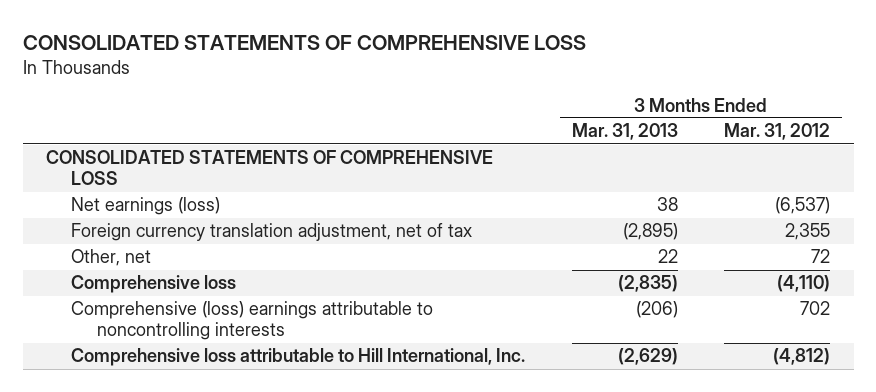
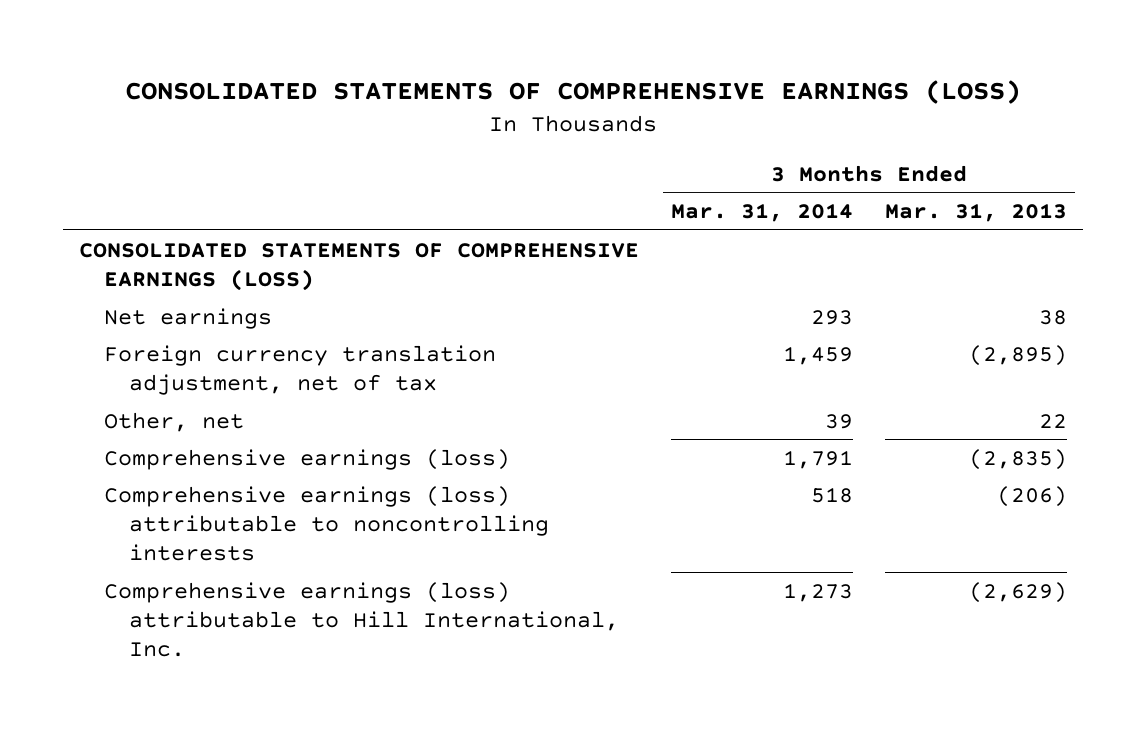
[22,35,586,51] CONSOLIDATED STATEMENTS OF COMPREHENSIVE LOSS -> [124,80,1021,105] CONSOLIDATED STATEMENTS OF COMPREHENSIVE EARNINGS (LOSS)
[724,123,831,141] Mar. 31, 2012 -> none
none -> [670,203,853,223] Mar. 31, 2014
[46,150,494,186] CONSOLIDATED STATEMENTS OF COMPREHENSIVE LOSS -> [78,242,639,292] CONSOLIDATED STATEMENTS OF COMPREHENSIVE EARNINGS (LOSS)
[71,197,221,216] Net earnings (loss) -> [104,307,273,329] Net earnings
[71,275,237,294] Comprehensive loss -> [104,448,511,470] Comprehensive earnings (loss)
[71,301,434,341] Comprehensive (loss) earnings attributable to noncontrolling interests -> [104,485,550,562] Comprehensive earnings (loss) attributable to noncontrolling interests
[71,348,526,367] Comprehensive loss attributable to Hill International, Inc. -> [104,581,620,658] Comprehensive earnings (loss) attributable to Hill International, Inc.

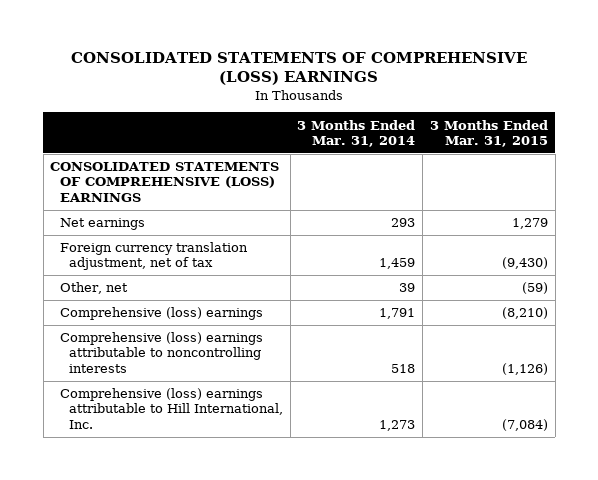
[124,80,1021,105] CONSOLIDATED STATEMENTS OF COMPREHENSIVE EARNINGS (LOSS) -> [71,51,528,86] CONSOLIDATED STATEMENTS OF COMPREHENSIVE (LOSS) EARNINGS
[884,203,1067,223] Mar. 31, 2013 -> none
none -> [429,119,548,147] 3 Months Ended Mar. 31, 2015
[78,242,639,292] CONSOLIDATED STATEMENTS OF COMPREHENSIVE EARNINGS (LOSS) -> [50,162,280,202] CONSOLIDATED STATEMENTS OF COMPREHENSIVE (LOSS) EARNINGS
[104,448,511,470] Comprehensive earnings (loss) -> [59,307,263,321] Comprehensive (loss) earnings
[104,485,550,562] Comprehensive earnings (loss) attributable to noncontrolling interests -> [59,332,263,373] Comprehensive (loss) earnings attributable to noncontrolling interests
[104,581,620,658] Comprehensive earnings (loss) attributable to Hill International, Inc. -> [59,388,283,429] Comprehensive (loss) earnings attributable to Hill International, Inc.

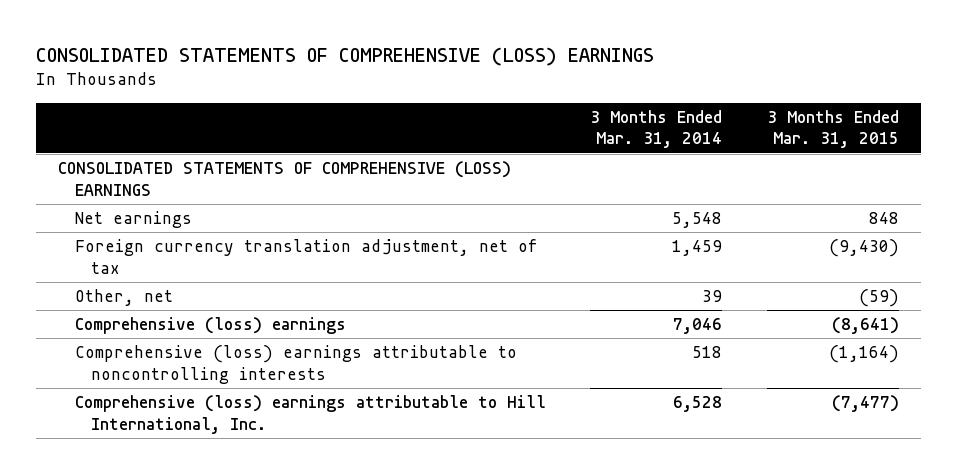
[391,218,416,228] 293 -> [672,212,723,229] 5,548
[511,218,548,230] 1,279 -> [868,212,899,225] 848
[379,308,416,320] 1,791 -> [673,318,723,335] 7,046
[501,307,548,320] (8,210) -> [831,317,899,335] (8,641)
[501,362,548,375] (1,126) -> [828,345,899,364] (1,164)
[379,419,416,431] 1,273 -> [673,396,723,413] 6,528
[501,418,548,431] (7,084) -> [831,395,899,413] (7,477)

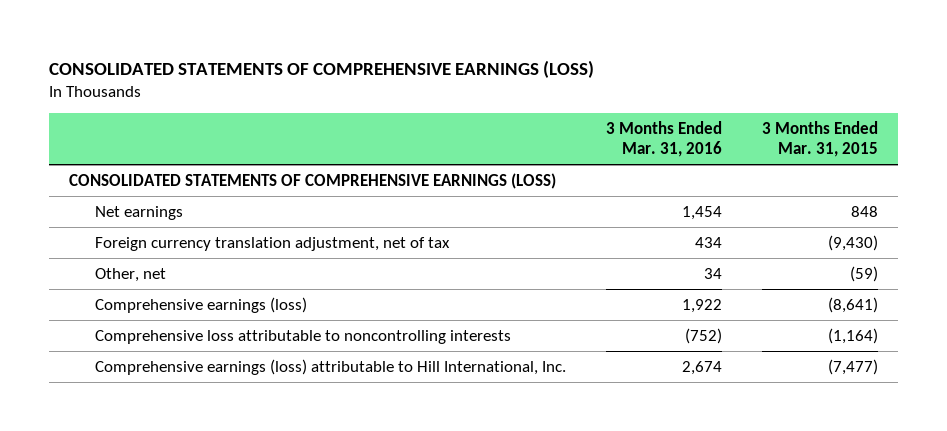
[35,47,654,67] CONSOLIDATED STATEMENTS OF COMPREHENSIVE (LOSS) EARNINGS -> [49,59,595,78] CONSOLIDATED STATEMENTS OF COMPREHENSIVE EARNINGS (LOSS)
[590,109,723,149] 3 Months Ended Mar. 31, 2014 -> none
none -> [605,120,722,158] 3 Months Ended Mar. 31, 2016
[58,161,512,196] CONSOLIDATED STATEMENTS OF COMPREHENSIVE (LOSS) EARNINGS -> [69,172,557,189] CONSOLIDATED STATEMENTS OF COMPREHENSIVE EARNINGS (LOSS)
[74,317,346,335] Comprehensive (loss) earnings -> [94,296,307,313] Comprehensive earnings (loss)
[74,345,517,384] Comprehensive (loss) earnings attributable to noncontrolling interests -> [94,329,511,344] Comprehensive loss attributable to noncontrolling interests
[74,395,546,434] Comprehensive (loss) earnings attributable to Hill International, Inc. -> [94,358,566,375] Comprehensive earnings (loss) attributable to Hill International, Inc.

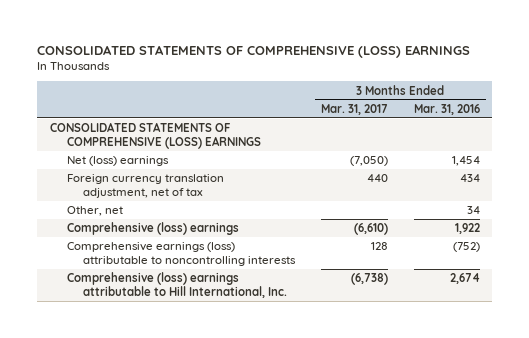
[49,59,595,78] CONSOLIDATED STATEMENTS OF COMPREHENSIVE EARNINGS (LOSS) -> [36,44,470,58] CONSOLIDATED STATEMENTS OF COMPREHENSIVE (LOSS) EARNINGS
[762,120,879,158] 3 Months Ended Mar. 31, 2015 -> none
none -> [320,103,388,115] Mar. 31, 2017
[69,172,557,189] CONSOLIDATED STATEMENTS OF COMPREHENSIVE EARNINGS (LOSS) -> [49,122,261,150] CONSOLIDATED STATEMENTS OF COMPREHENSIVE (LOSS) EARNINGS
[94,205,183,220] Net earnings -> [66,156,169,167] Net (loss) earnings
[94,296,307,313] Comprehensive earnings (loss) -> [66,222,239,236] Comprehensive (loss) earnings
[94,329,511,344] Comprehensive loss attributable to noncontrolling interests -> [66,242,297,267] Comprehensive earnings (loss) attributable to noncontrolling interests
[94,358,566,375] Comprehensive earnings (loss) attributable to Hill International, Inc. -> [66,272,288,299] Comprehensive (loss) earnings attributable to Hill International, Inc.

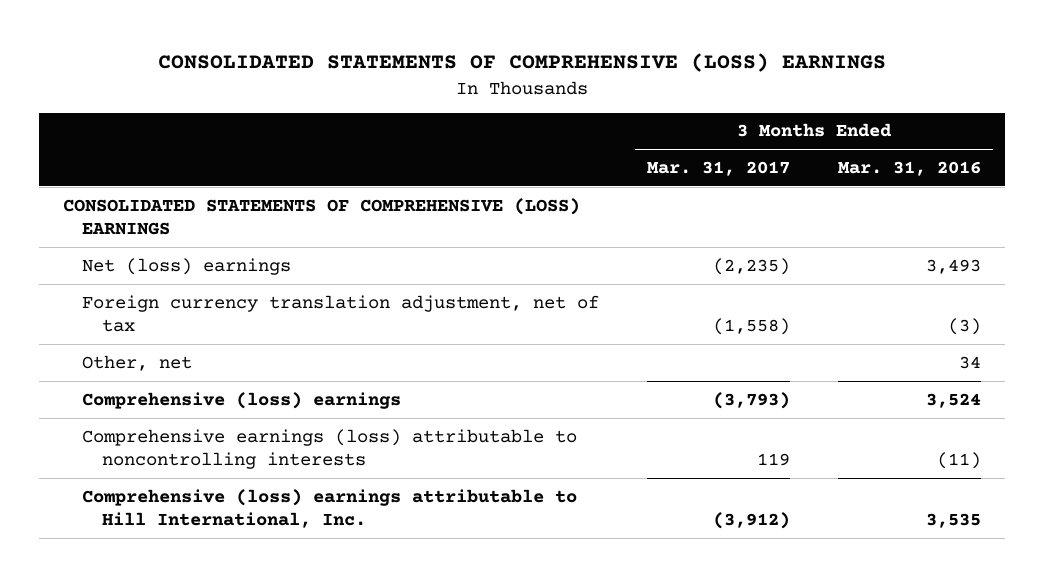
[349,156,388,167] (7,050) -> [713,257,791,275] (2,235)
[451,156,480,167] 1,454 -> [926,258,982,274] 3,493
[366,174,388,183] 440 -> [713,318,791,336] (1,558)
[459,174,480,183] 434 -> [948,318,982,336] (3)
[353,223,388,236] (6,610) -> [713,391,791,409] (3,793)
[454,223,480,235] 1,922 -> [926,392,982,408] 3,524
[370,242,388,251] 128 -> [757,453,791,467] 119
[452,242,480,253] (752) -> [937,452,982,470] (11)
[350,273,388,286] (6,738) -> [713,512,791,530] (3,912)
[449,273,480,285] 2,674 -> [926,513,982,529] 3,535

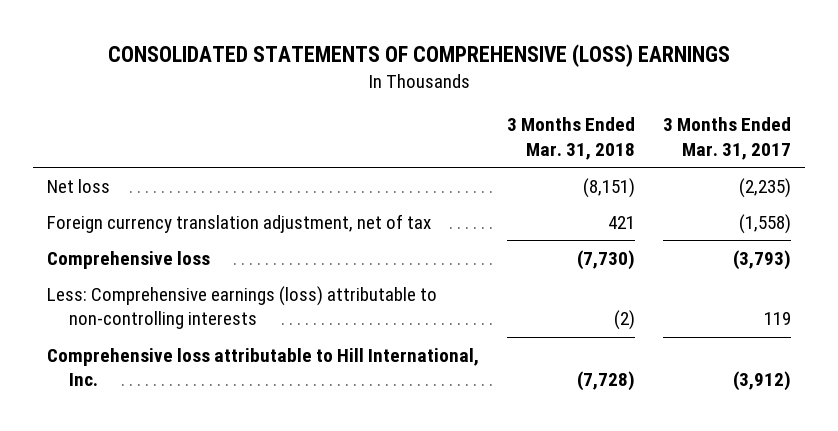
[838,160,982,176] Mar. 31, 2016 -> none
none -> [506,117,635,160] 3 Months Ended Mar. 31, 2018
[62,197,580,236] CONSOLIDATED STATEMENTS OF COMPREHENSIVE (LOSS) EARNINGS -> none
[82,257,292,275] Net (loss) earnings -> [46,178,110,193] Net loss
[82,354,193,371] Other, net -> none
[82,391,402,409] Comprehensive (loss) earnings -> [46,250,210,269] Comprehensive loss
[82,428,578,470] Comprehensive earnings (loss) attributable to noncontrolling interests -> [46,285,437,330] Less: Comprehensive earnings (loss) attributable to non-controlling interests
[82,488,578,529] Comprehensive (loss) earnings attributable to Hill International, Inc. -> [46,347,479,387] Comprehensive loss attributable to Hill International, Inc.

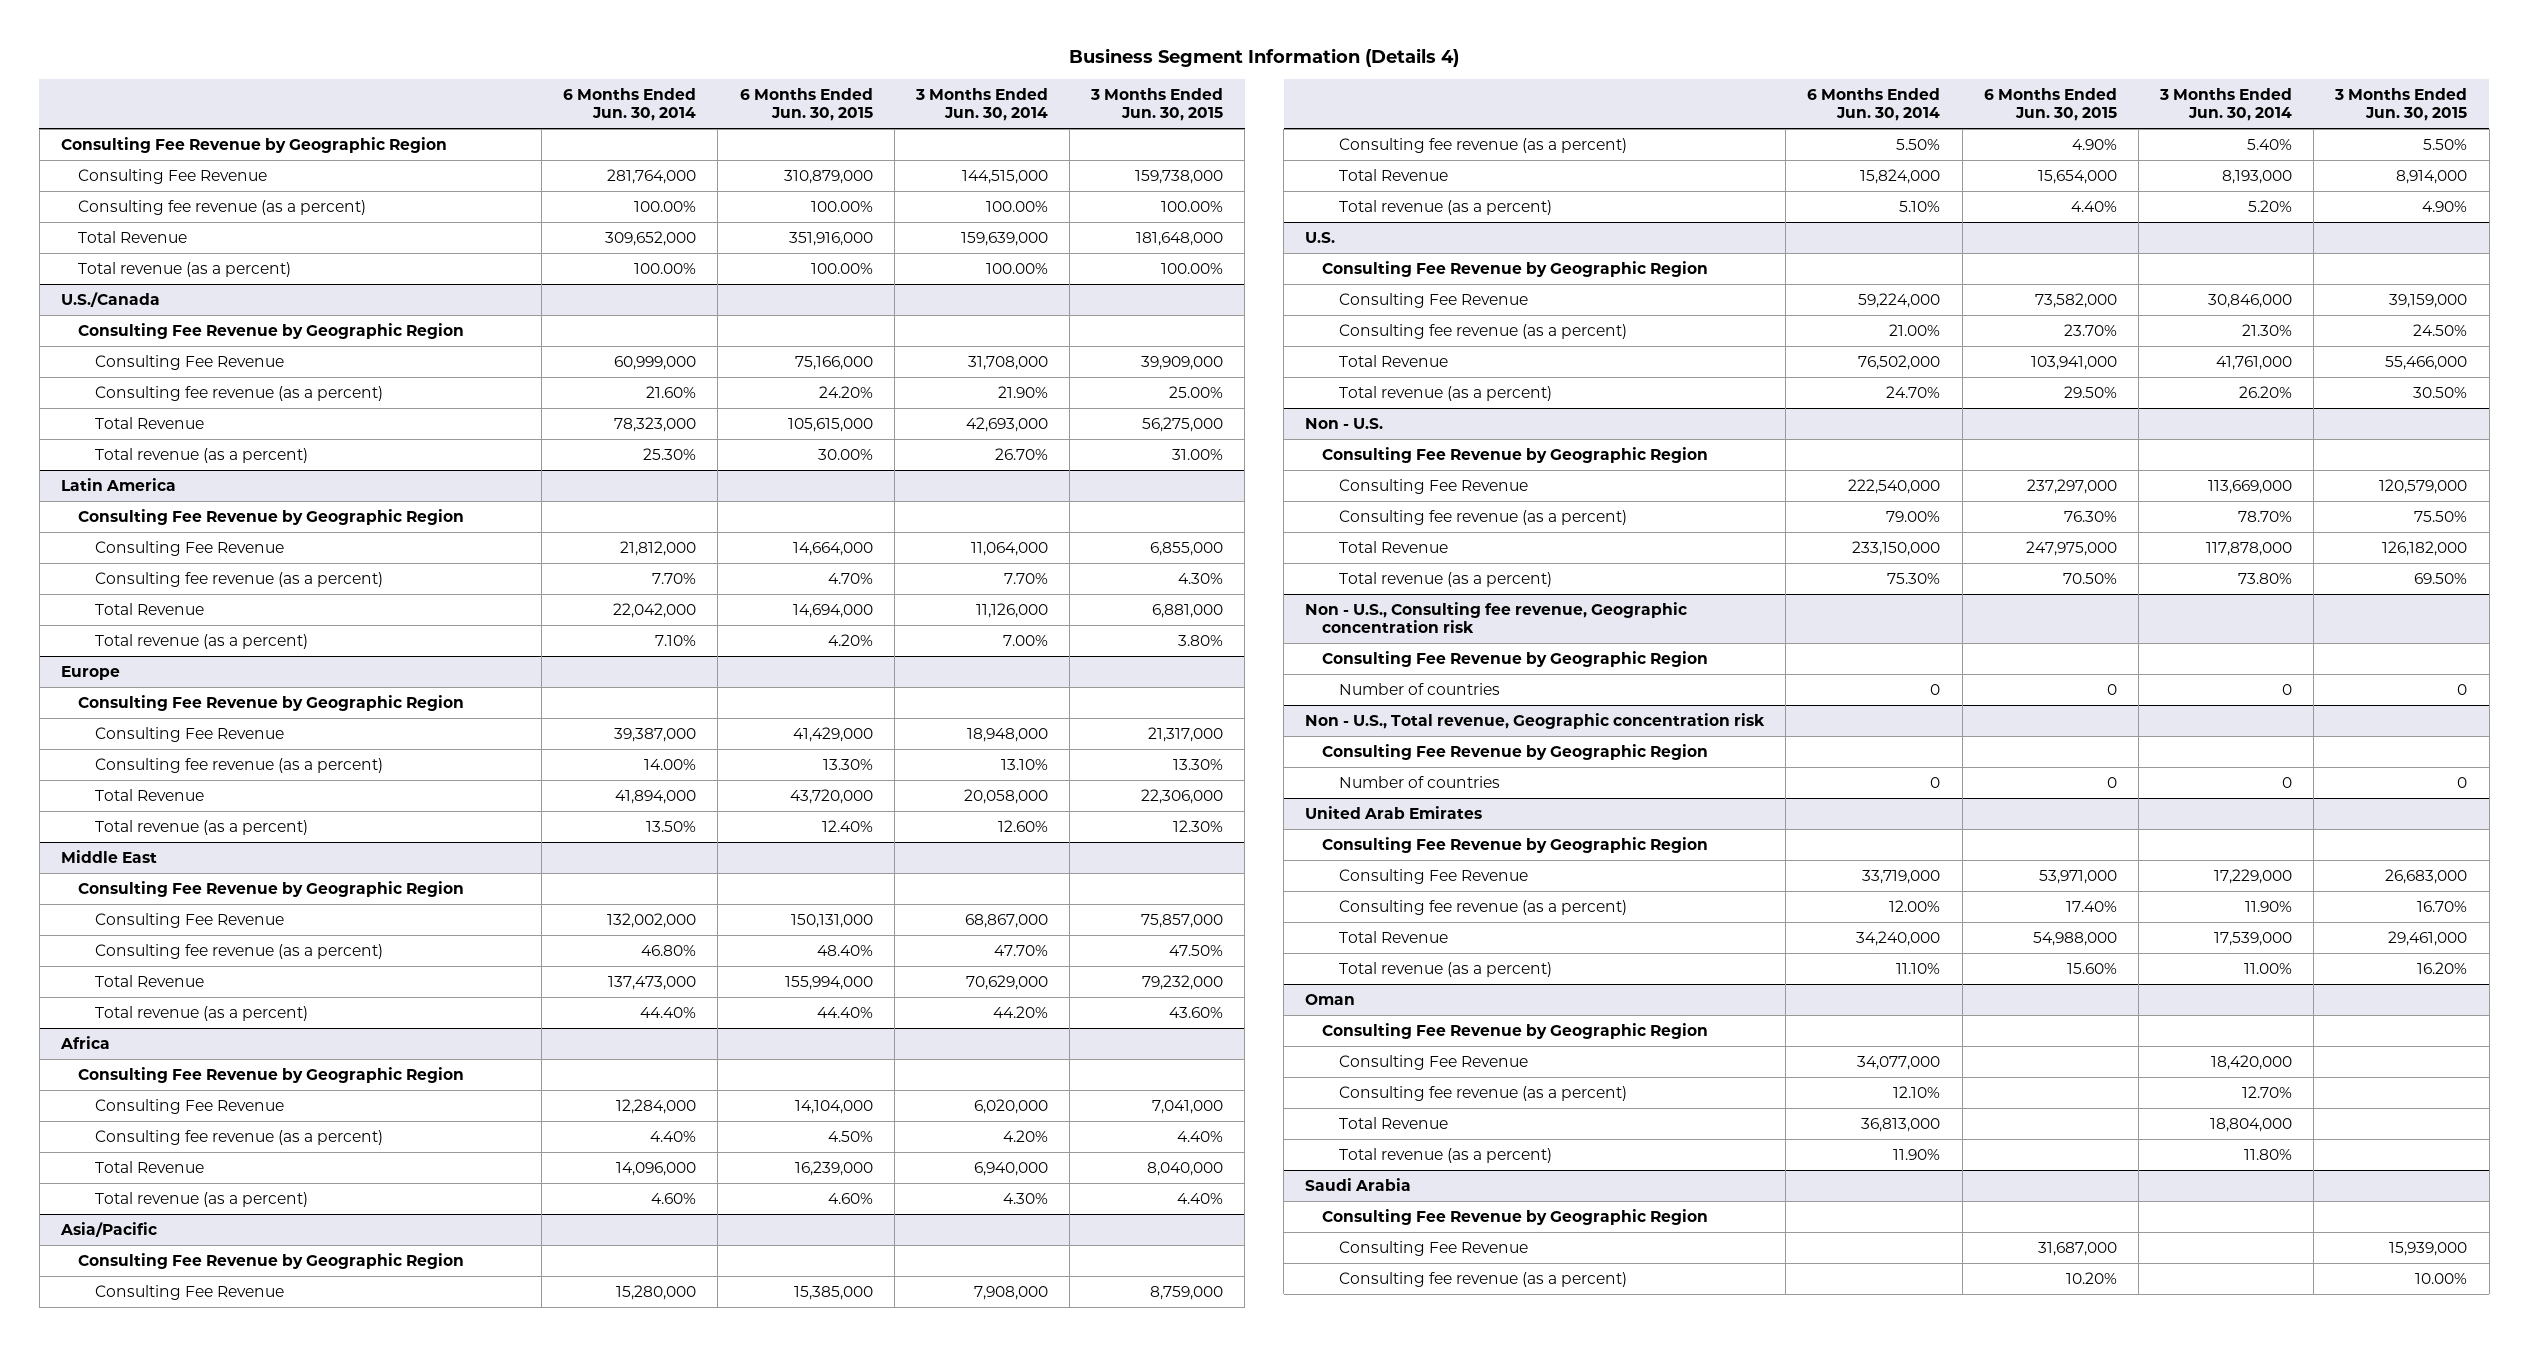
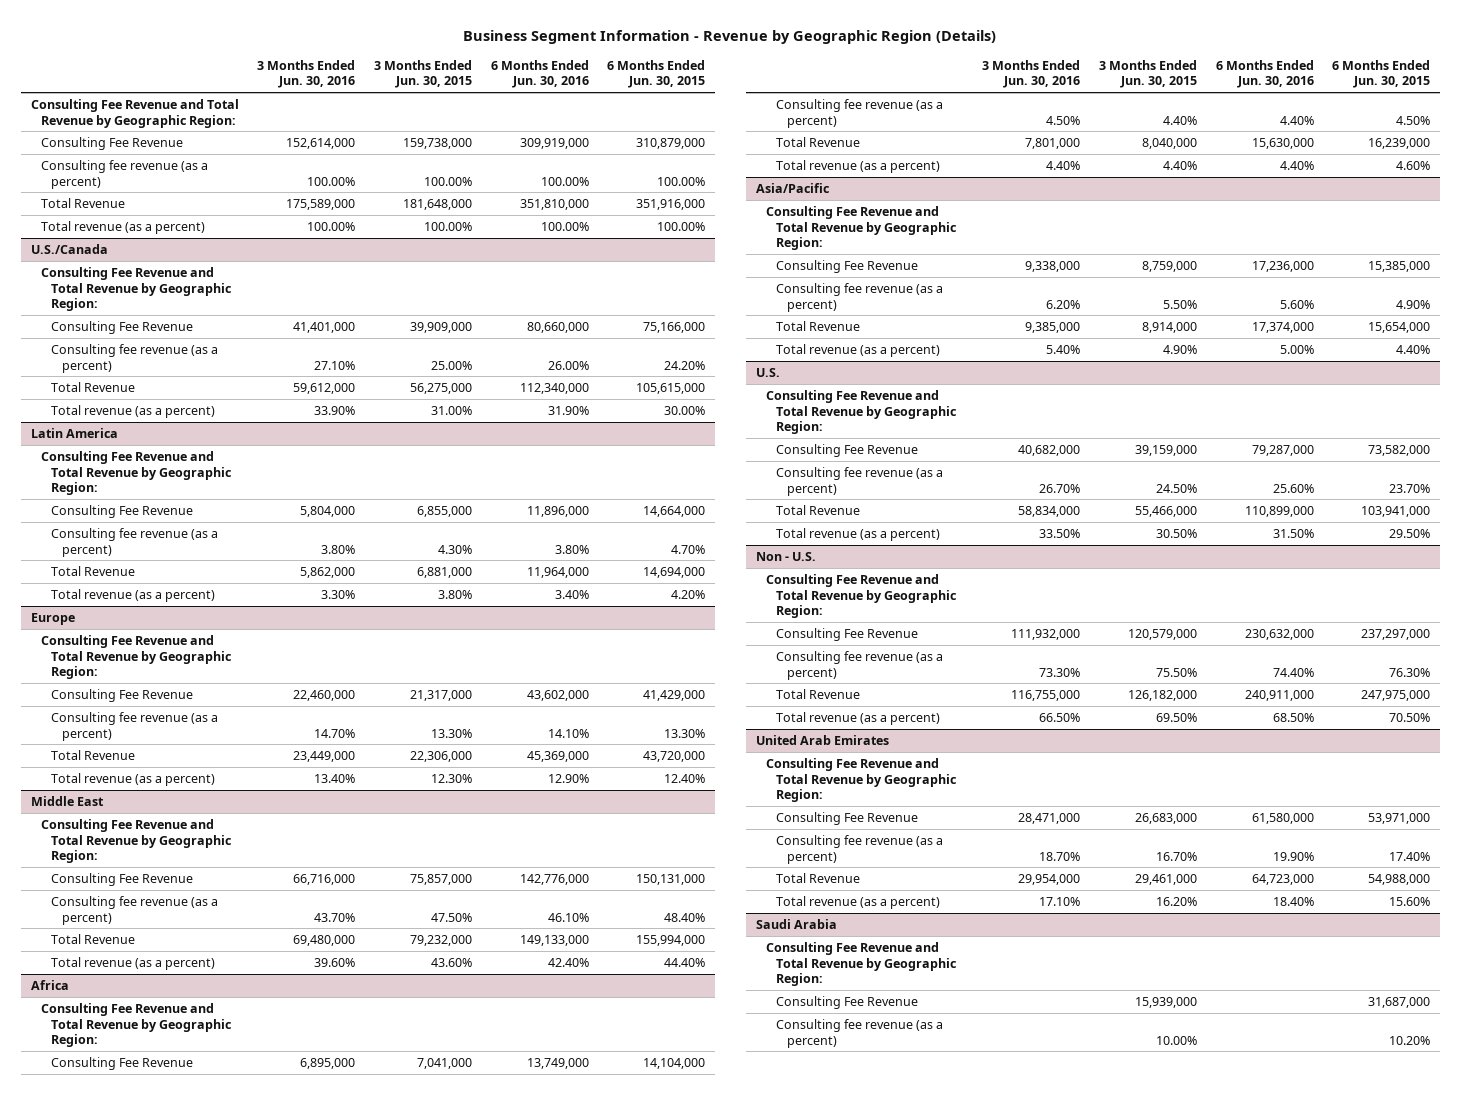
[1069,48,1460,68] Business Segment Information (Details 4) -> [463,30,997,45] Business Segment Information - Revenue by Geographic Region (Details)
[563,87,697,122] 6 Months Ended Jun. 30, 2014 -> none
[914,87,1048,122] 3 Months Ended Jun. 30, 2014 -> none
none -> [257,59,356,89] 3 Months Ended Jun. 30, 2016
none -> [490,59,589,89] 6 Months Ended Jun. 30, 2016
[60,136,447,153] Consulting Fee Revenue by Geographic Region -> [30,98,239,128] Consulting Fee Revenue and Total Revenue by Geographic Region:
[78,322,465,339] Consulting Fee Revenue by Geographic Region -> [40,266,233,312] Consulting Fee Revenue and Total Revenue by Geographic Region:
[78,508,465,525] Consulting Fee Revenue by Geographic Region -> [40,450,233,496] Consulting Fee Revenue and Total Revenue by Geographic Region:
[78,694,465,711] Consulting Fee Revenue by Geographic Region -> [40,634,233,680] Consulting Fee Revenue and Total Revenue by Geographic Region:
[78,880,465,897] Consulting Fee Revenue by Geographic Region -> [40,818,233,864] Consulting Fee Revenue and Total Revenue by Geographic Region:
[78,1066,465,1083] Consulting Fee Revenue by Geographic Region -> [40,1002,233,1048] Consulting Fee Revenue and Total Revenue by Geographic Region:
[78,1252,465,1269] Consulting Fee Revenue by Geographic Region -> [766,205,958,251] Consulting Fee Revenue and Total Revenue by Geographic Region:
[1322,260,1709,277] Consulting Fee Revenue by Geographic Region -> [766,389,958,435] Consulting Fee Revenue and Total Revenue by Geographic Region:
[1322,446,1709,463] Consulting Fee Revenue by Geographic Region -> [766,573,958,619] Consulting Fee Revenue and Total Revenue by Geographic Region:
[1305,601,1688,634] Non - U.S., Consulting fee revenue, Geographic concentration risk -> none
[1322,650,1709,667] Consulting Fee Revenue by Geographic Region -> none
[1339,682,1501,695] Number of countries -> none
[1305,712,1766,729] Non - U.S., Total revenue, Geographic concentration risk -> none
[1322,743,1709,760] Consulting Fee Revenue by Geographic Region -> none
[1339,775,1501,788] Number of countries -> none
[1322,836,1709,853] Consulting Fee Revenue by Geographic Region -> [766,757,958,803] Consulting Fee Revenue and Total Revenue by Geographic Region:
[1305,993,1356,1005] Oman -> none
[1322,1022,1709,1039] Consulting Fee Revenue by Geographic Region -> none
[1339,1054,1529,1070] Consulting Fee Revenue -> none
[1339,1085,1628,1101] Consulting fee revenue (as a percent) -> none
[1339,1116,1449,1129] Total Revenue -> none
[1339,1147,1553,1163] Total revenue (as a percent) -> none
[1322,1208,1709,1225] Consulting Fee Revenue by Geographic Region -> [766,941,958,987] Consulting Fee Revenue and Total Revenue by Geographic Region:

